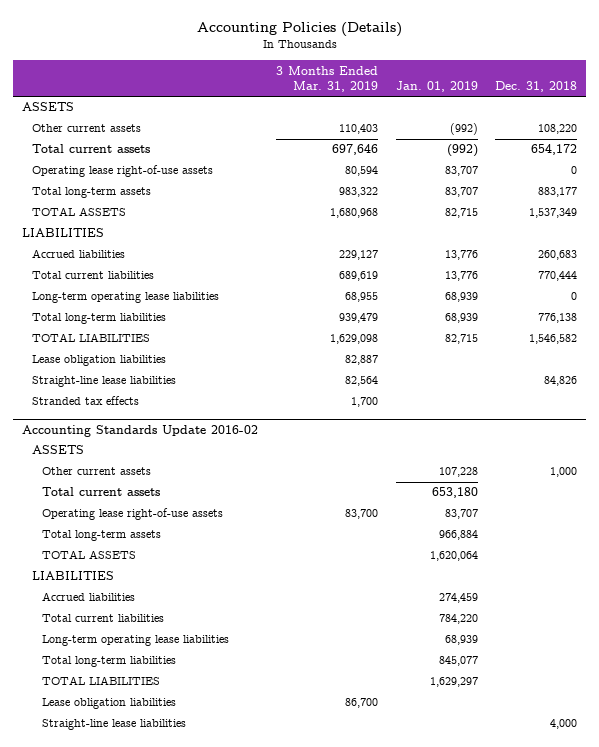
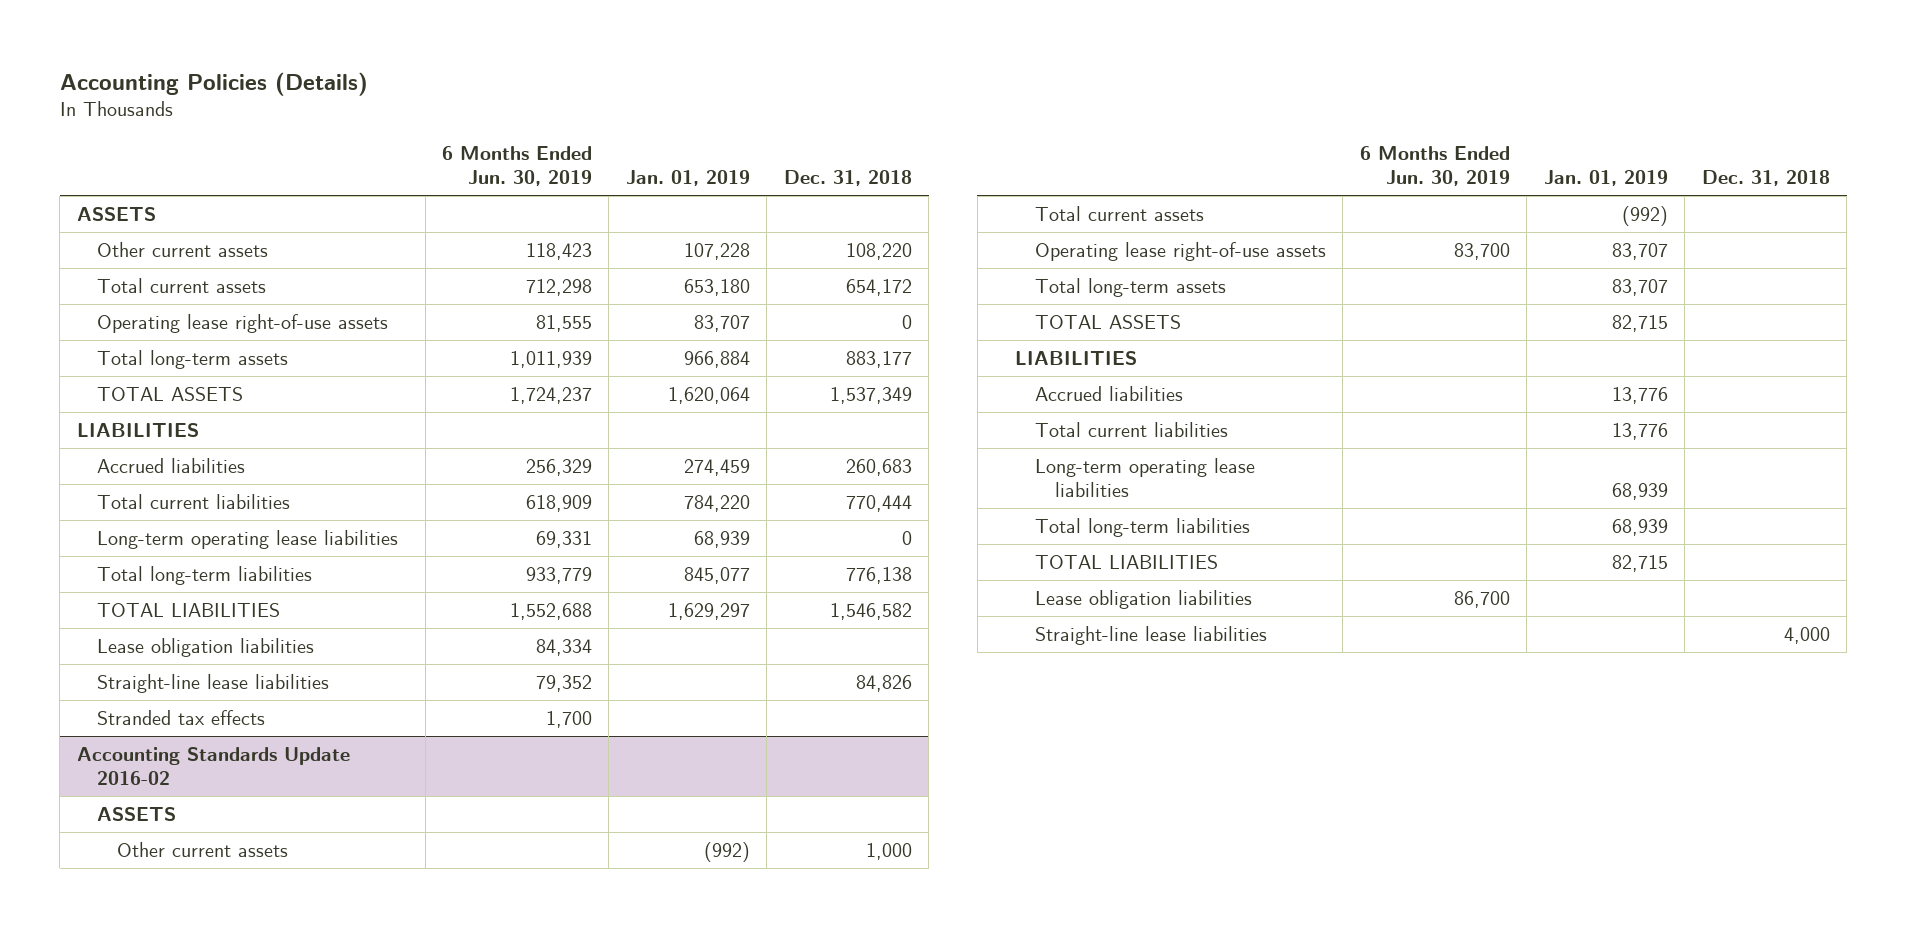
[275,65,378,92] 3 Months Ended Mar. 31, 2019 -> none
none -> [442,145,593,187] 6 Months Ended Jun. 30, 2019
[449,123,478,136] (992) -> [683,242,750,260] 107,228
[446,144,478,158] (992) -> [683,278,750,296] 653,180
[444,187,478,198] 83,707 -> [683,350,750,368] 966,884
[444,208,478,219] 82,715 -> [667,386,750,404] 1,620,064
[444,250,478,261] 13,776 -> [683,458,750,476] 274,459
[444,271,478,282] 13,776 -> [683,494,750,512] 784,220
[444,313,478,324] 68,939 -> [683,566,750,584] 845,077
[444,334,478,345] 82,715 -> [667,602,750,620] 1,629,297
[438,467,478,478] 107,228 -> [703,841,750,862] (992)
[431,487,478,499] 653,180 -> [1621,205,1668,226] (992)
[438,530,478,541] 966,884 -> [1611,278,1668,296] 83,707
[429,551,478,562] 1,620,064 -> [1611,314,1668,332] 82,715
[438,593,478,604] 274,459 -> [1611,386,1668,404] 13,776
[438,614,478,625] 784,220 -> [1611,422,1668,440] 13,776
[438,656,478,667] 845,077 -> [1611,518,1668,536] 68,939
[429,677,478,688] 1,629,297 -> [1611,554,1668,572] 82,715

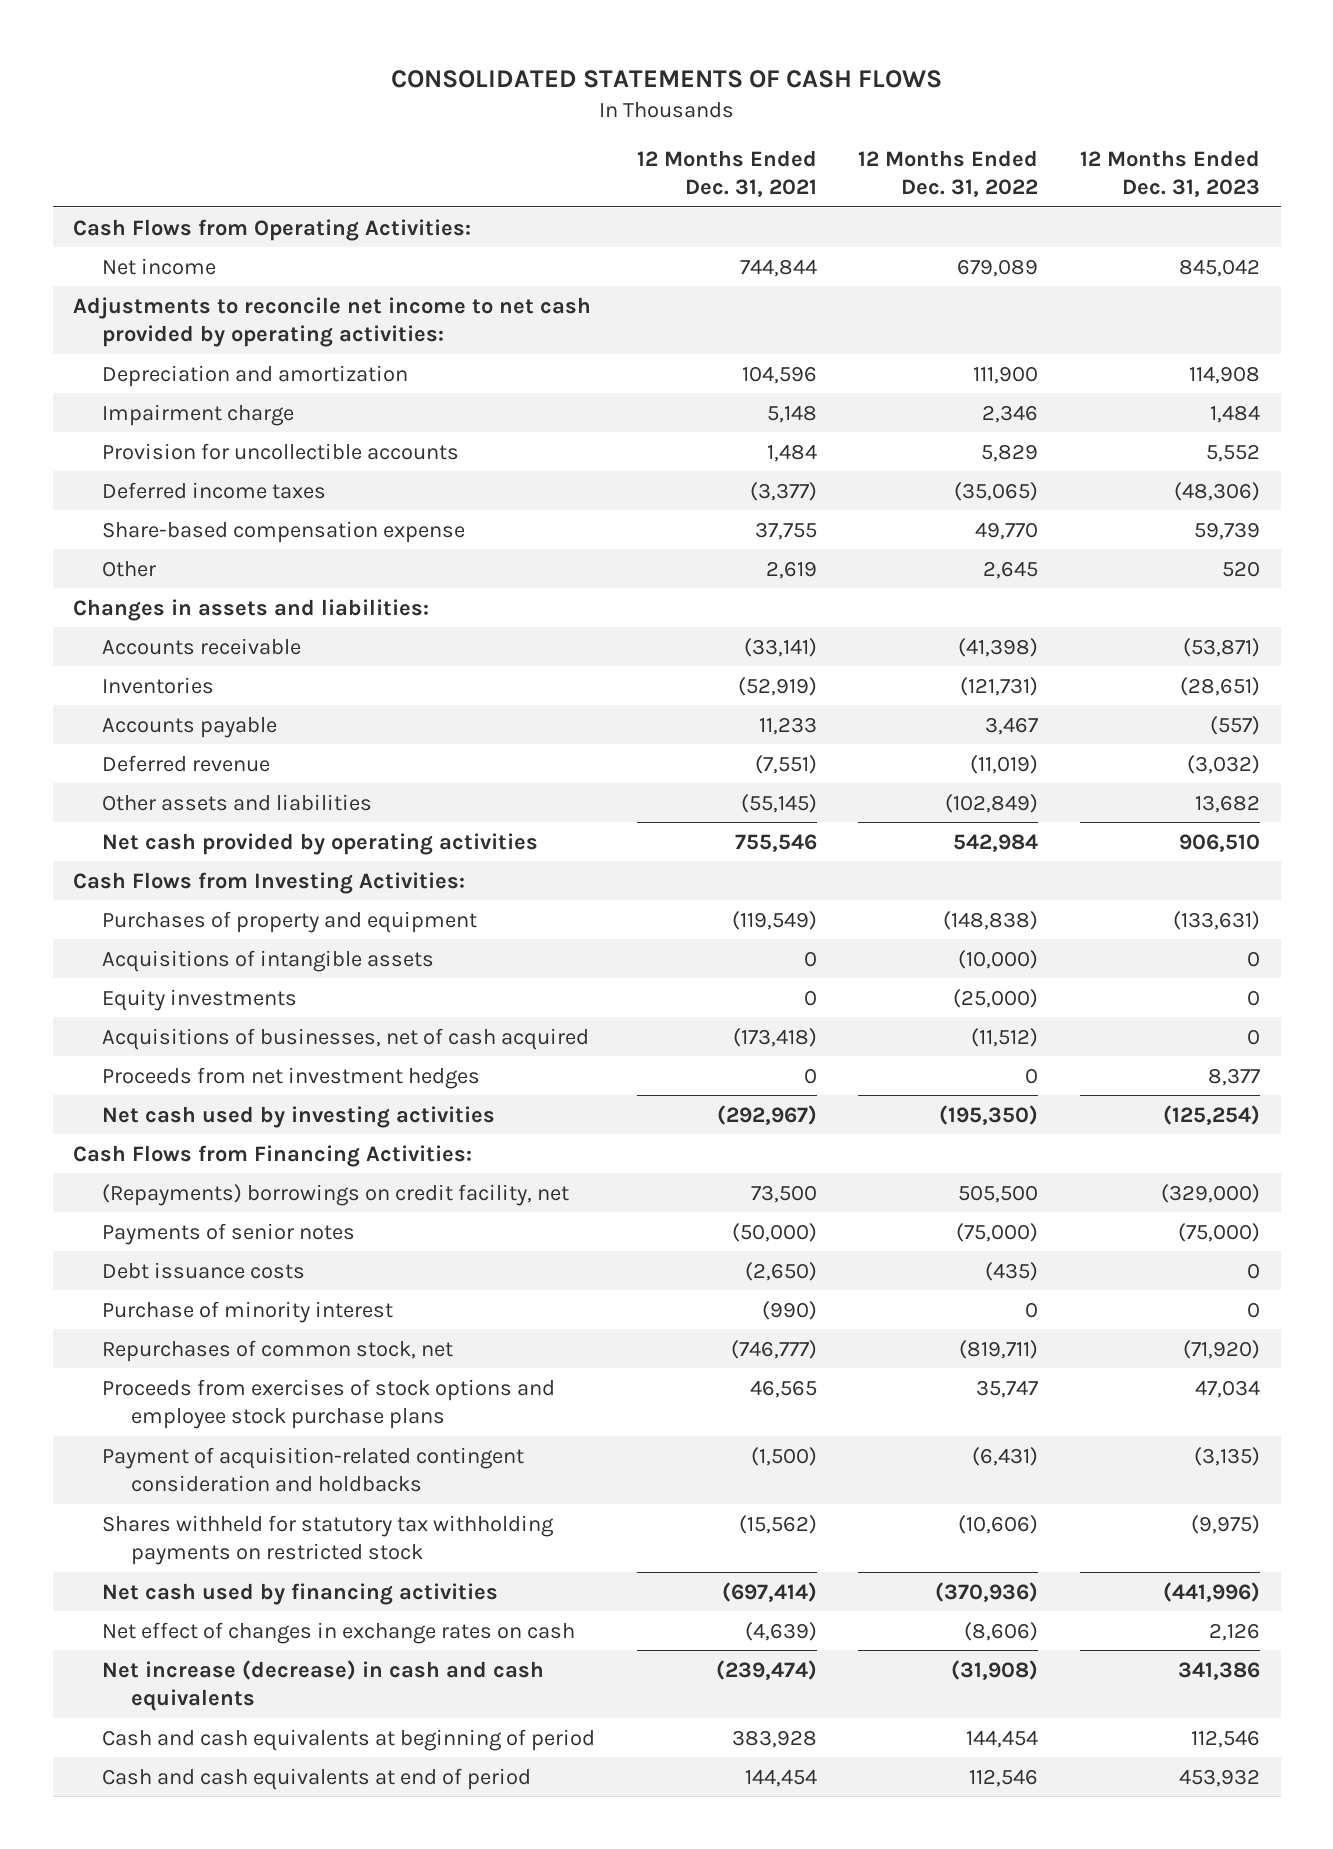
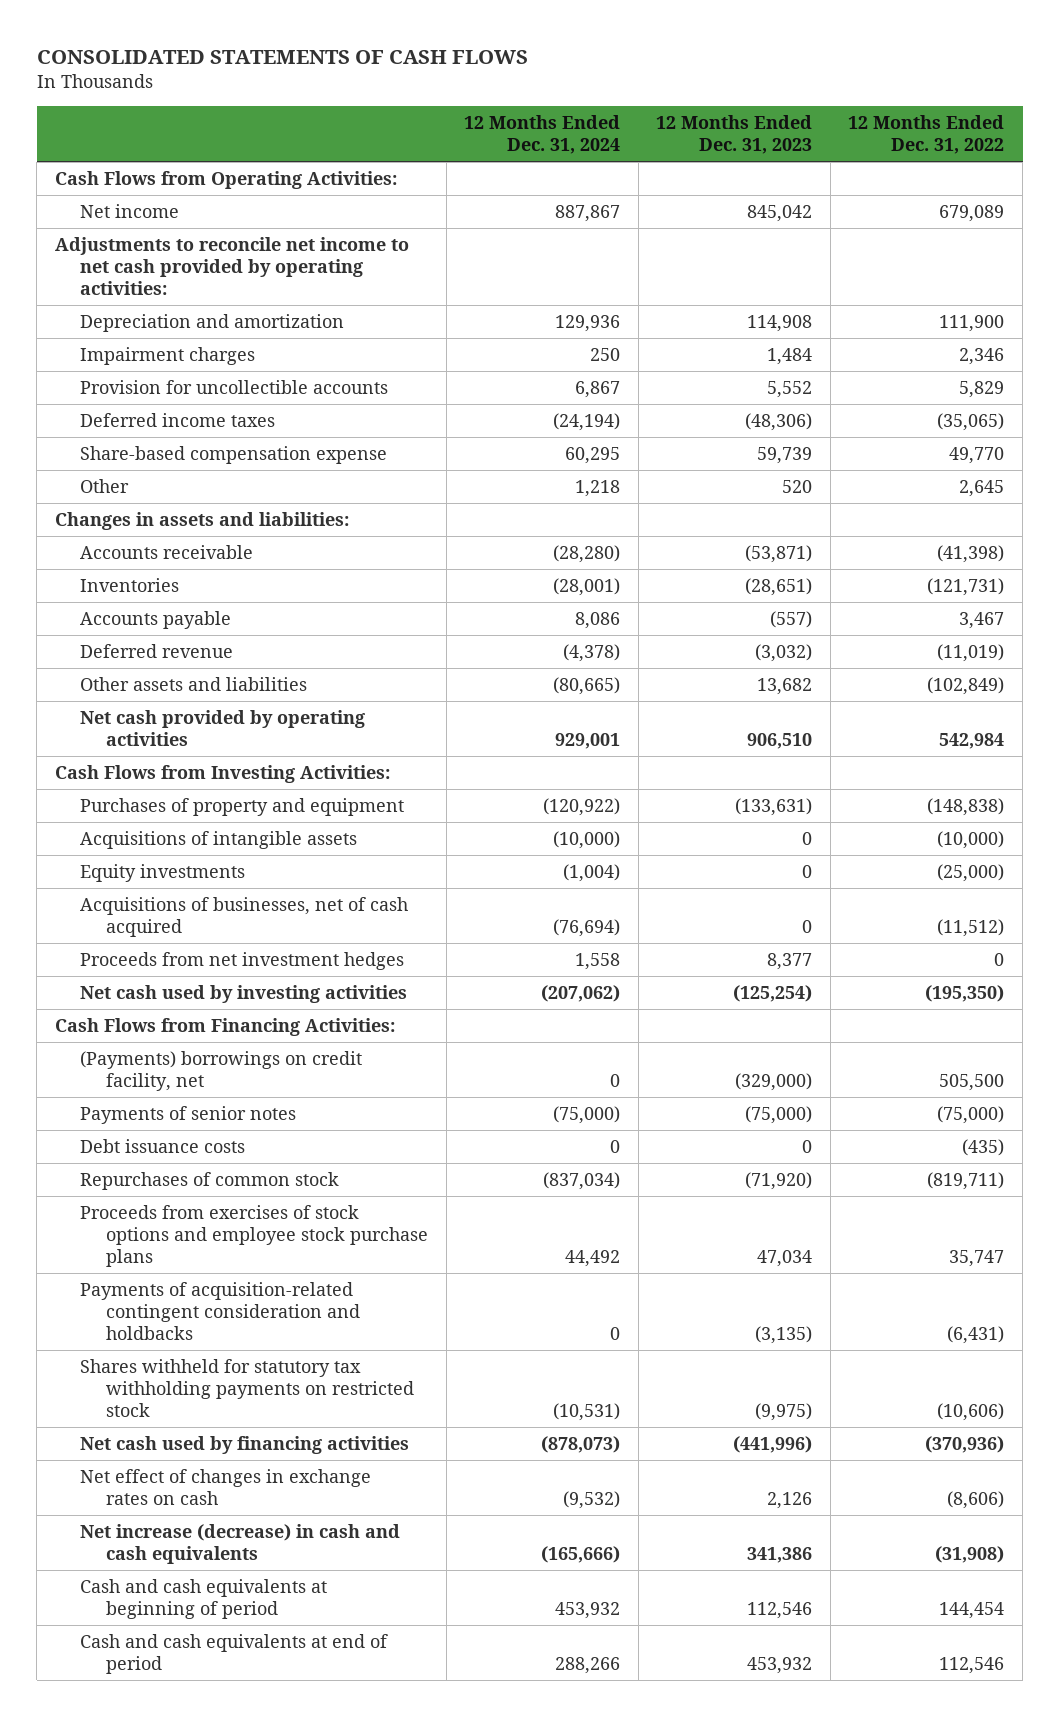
[636,149,817,198] 12 Months Ended Dec. 31, 2021 -> none
none -> [464,115,621,155] 12 Months Ended Dec. 31, 2024
[101,403,294,426] Impairment charge -> [80,346,256,365] Impairment charges
[101,1183,569,1206] (Repayments) borrowings on credit facility, net -> [80,1050,363,1091] (Payments) borrowings on credit facility, net
[101,1300,393,1323] Purchase of minority interest -> none
[101,1339,453,1362] Repurchases of common stock, net -> [80,1171,340,1190] Repurchases of common stock
[101,1446,524,1493] Payment of acquisition-related contingent consideration and holdbacks -> [80,1281,361,1341] Payments of acquisition-related contingent consideration and holdbacks

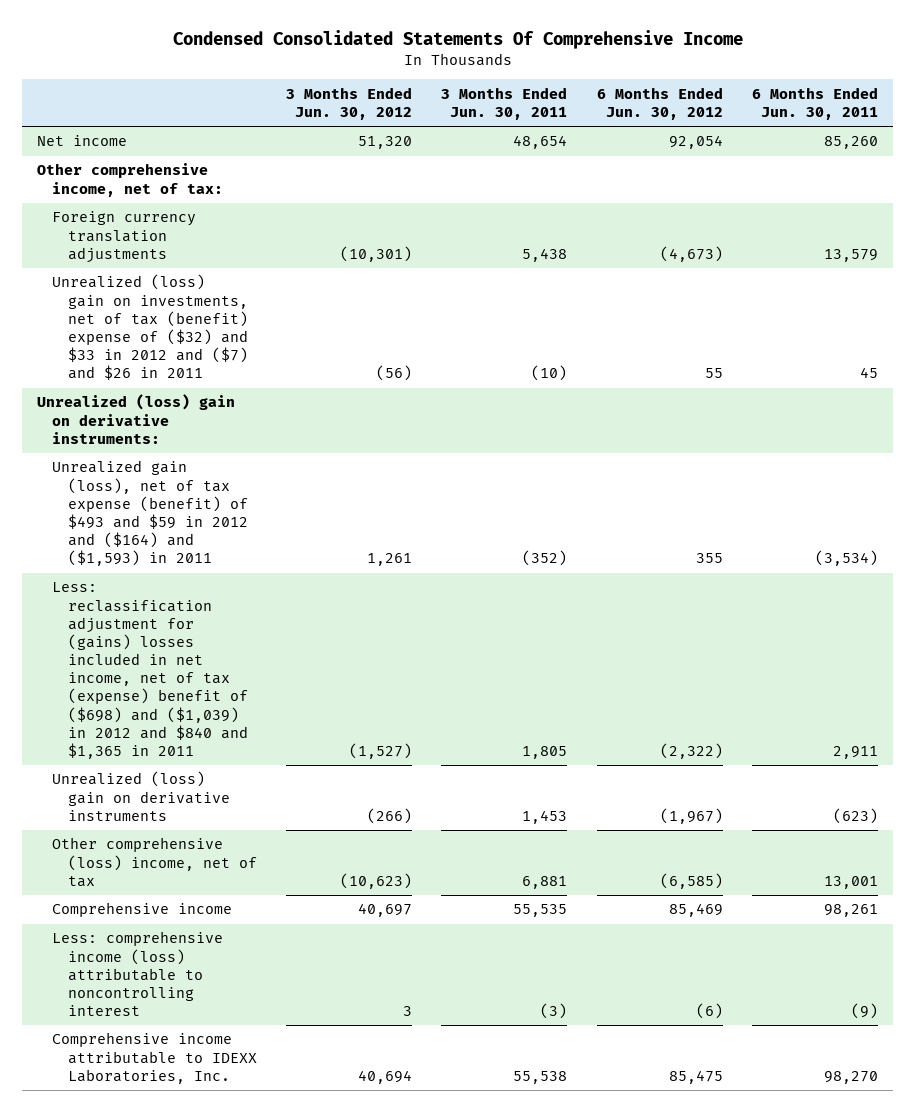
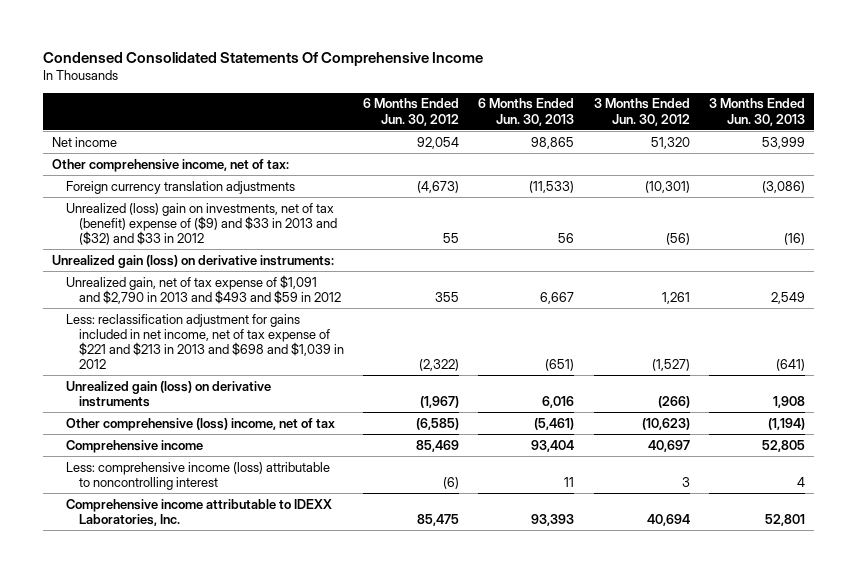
[441,86,568,121] 3 Months Ended Jun. 30, 2011 -> none
[752,86,879,121] 6 Months Ended Jun. 30, 2011 -> none
none -> [478,98,575,126] 6 Months Ended Jun. 30, 2013
none -> [708,98,805,126] 3 Months Ended Jun. 30, 2013
[52,274,248,381] Unrealized (loss) gain on investments, net of tax (benefit) expense of ($32) and $33 in 2012 and ($7) and $26 in 2011 -> [65,202,338,245] Unrealized (loss) gain on investments, net of tax (benefit) expense of ($9) and $33 in 2013 and ($32) and $33 in 2012
[37,394,236,444] Unrealized (loss) gain on derivative instruments: -> [52,254,335,268] Unrealized gain (loss) on derivative instruments:
[52,460,248,567] Unrealized gain (loss), net of tax expense (benefit) of $493 and $59 in 2012 and ($164) and ($1,593) in 2011 -> [65,274,342,304] Unrealized gain, net of tax expense of $1,091 and $2,790 in 2013 and $493 and $59 in 2012
[52,582,248,759] Less: reclassification adjustment for (gains) losses included in net income, net of tax (expense) benefit of ($698) and ($1,039) in 2012 and $840 and $1,365 in 2011 -> [65,313,345,370] Less: reclassification adjustment for gains included in net income, net of tax expense of $221 and $213 in 2013 and $698 and $1,039 in 2012
[52,771,230,821] Unrealized (loss) gain on derivative instruments -> [65,380,271,407] Unrealized gain (loss) on derivative instruments

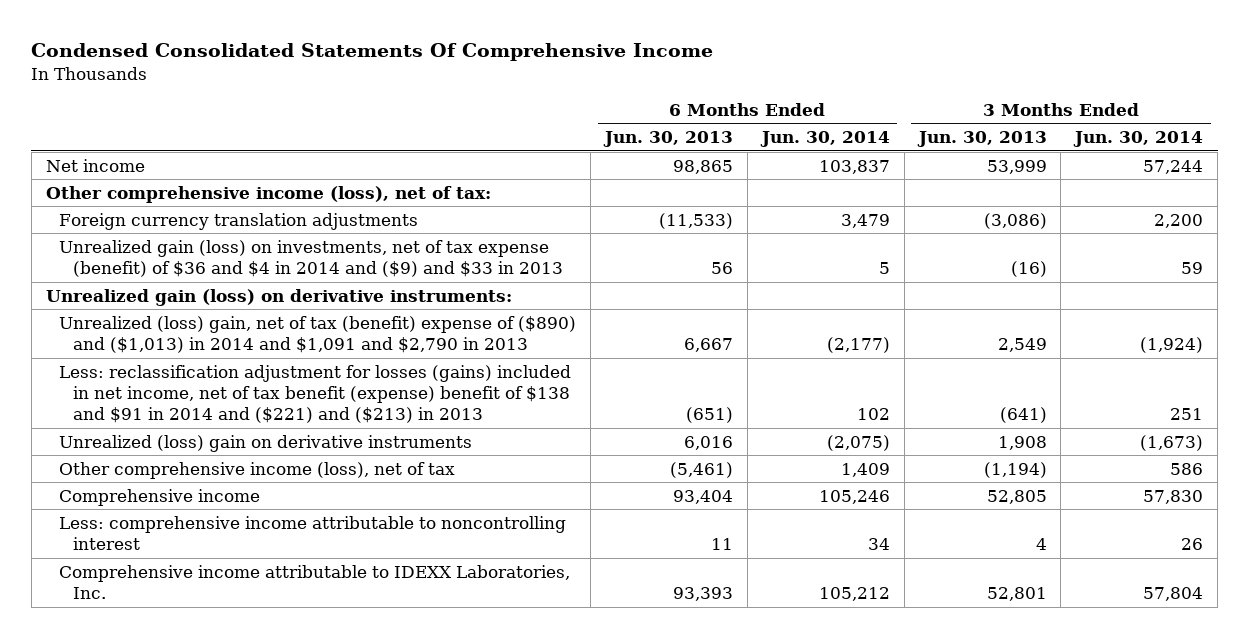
[363,98,460,126] 6 Months Ended Jun. 30, 2012 -> none
[593,98,690,126] 3 Months Ended Jun. 30, 2012 -> none
none -> [759,131,890,148] Jun. 30, 2014
none -> [1073,131,1204,148] Jun. 30, 2014
[52,158,290,172] Other comprehensive income, net of tax: -> [45,185,491,203] Other comprehensive income (loss), net of tax:
[65,202,338,245] Unrealized (loss) gain on investments, net of tax (benefit) expense of ($9) and $33 in 2013 and ($32) and $33 in 2012 -> [59,239,563,278] Unrealized gain (loss) on investments, net of tax expense (benefit) of $36 and $4 in 2014 and ($9) and $33 in 2013
[65,274,342,304] Unrealized gain, net of tax expense of $1,091 and $2,790 in 2013 and $493 and $59 in 2012 -> [59,315,577,354] Unrealized (loss) gain, net of tax (benefit) expense of ($890) and ($1,013) in 2014 and $1,091 and $2,790 in 2013
[65,313,345,370] Less: reclassification adjustment for gains included in net income, net of tax expense of $221 and $213 in 2013 and $698 and $1,039 in 2012 -> [59,364,572,424] Less: reclassification adjustment for losses (gains) included in net income, net of tax benefit (expense) benefit of $138 and $91 in 2014 and ($221) and ($213) in 2013
[65,380,271,407] Unrealized gain (loss) on derivative instruments -> [59,434,473,452] Unrealized (loss) gain on derivative instruments
[65,417,335,431] Other comprehensive (loss) income, net of tax -> [59,461,456,479] Other comprehensive income (loss), net of tax
[65,461,330,490] Less: comprehensive income (loss) attributable to noncontrolling interest -> [59,515,567,551] Less: comprehensive income attributable to noncontrolling interest

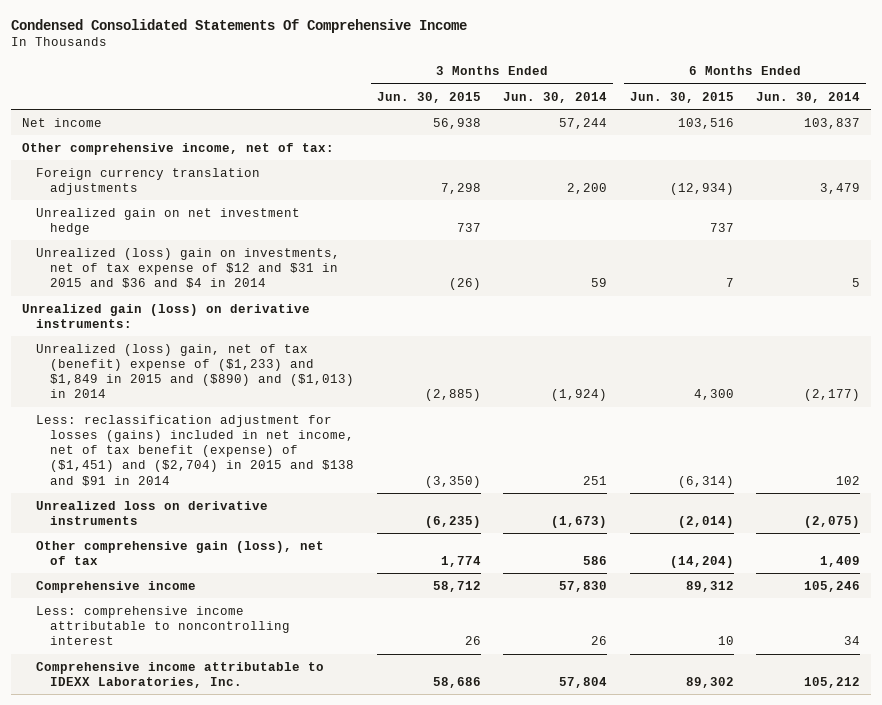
[602,131,733,148] Jun. 30, 2013 -> none
[916,131,1047,148] Jun. 30, 2013 -> none
none -> [376,91,481,103] Jun. 30, 2015
none -> [629,91,734,103] Jun. 30, 2015
[45,185,491,203] Other comprehensive income (loss), net of tax: -> [21,142,334,155] Other comprehensive income, net of tax:
none -> [36,207,301,235] Unrealized gain on net investment hedge
[59,239,563,278] Unrealized gain (loss) on investments, net of tax expense (benefit) of $36 and $4 in 2014 and ($9) and $33 in 2013 -> [36,247,341,289] Unrealized (loss) gain on investments, net of tax expense of $12 and $31 in 2015 and $36 and $4 in 2014
[59,315,577,354] Unrealized (loss) gain, net of tax (benefit) expense of ($890) and ($1,013) in 2014 and $1,091 and $2,790 in 2013 -> [36,343,355,399] Unrealized (loss) gain, net of tax (benefit) expense of ($1,233) and $1,849 in 2015 and ($890) and ($1,013) in 2014
[59,364,572,424] Less: reclassification adjustment for losses (gains) included in net income, net of tax benefit (expense) benefit of $138 and $91 in 2014 and ($221) and ($213) in 2013 -> [36,414,355,486] Less: reclassification adjustment for losses (gains) included in net income, net of tax benefit (expense) of ($1,451) and ($2,704) in 2015 and $138 and $91 in 2014
[59,434,473,452] Unrealized (loss) gain on derivative instruments -> [36,500,269,525] Unrealized loss on derivative instruments
[59,461,456,479] Other comprehensive income (loss), net of tax -> [36,540,325,565] Other comprehensive gain (loss), net of tax

